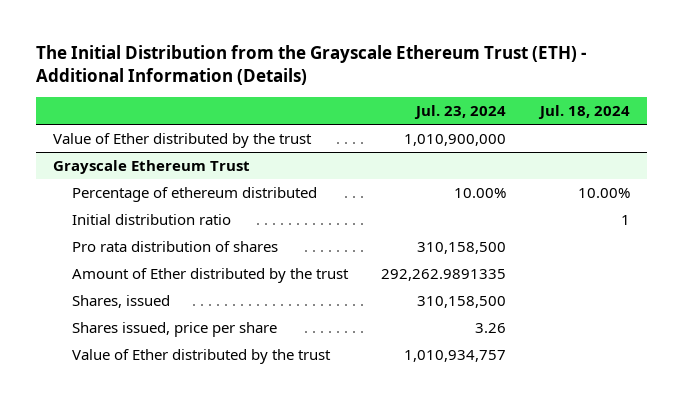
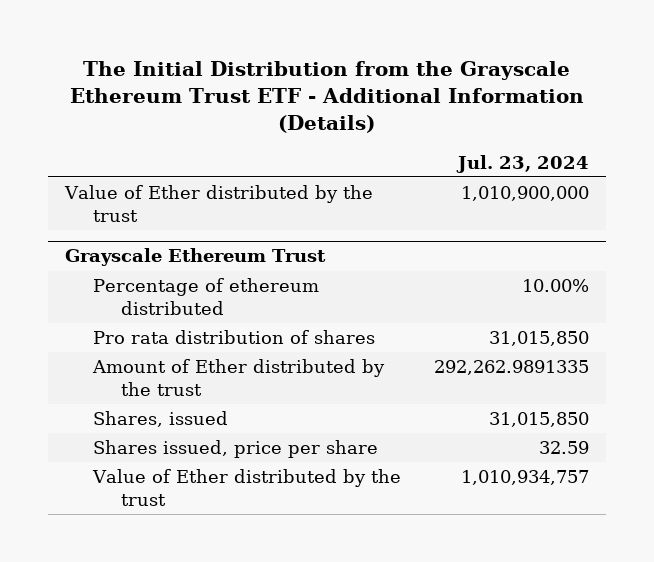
[35,44,586,85] The Initial Distribution from the Grayscale Ethereum Trust (ETH) - Additional Information (Details) -> [69,60,584,134] The Initial Distribution from the Grayscale Ethereum Trust ETF - Additional Information (Details)
[538,104,631,119] Jul. 18, 2024 -> none
[71,214,231,226] Initial distribution ratio -> none
[417,242,507,255] 310,158,500 -> [489,331,590,347] 31,015,850
[417,296,507,309] 310,158,500 -> [489,412,590,428] 31,015,850
[475,323,507,334] 3.26 -> [539,441,590,455] 32.59

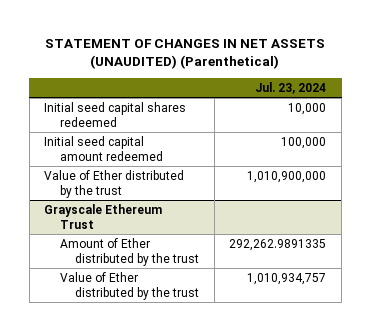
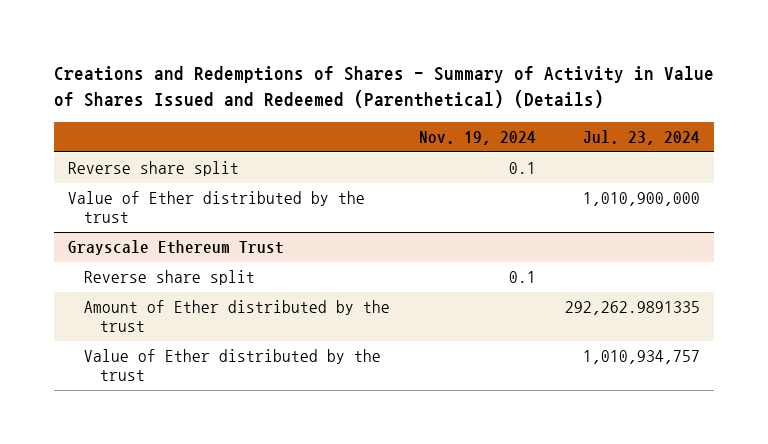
[45,38,326,69] STATEMENT OF CHANGES IN NET ASSETS (UNAUDITED) (Parenthetical) -> [53,66,714,109] Creations and Redemptions of Shares - Summary of Activity in Value of Shares Issued and Redeemed (Parenthetical) (Details)
none -> [418,131,536,146] Nov. 19, 2024
[44,101,187,127] Initial seed capital shares redeemed -> none
[44,135,163,161] Initial seed capital amount redeemed -> none
none -> [68,161,240,177] Reverse share split
none -> [84,270,256,286] Reverse share split

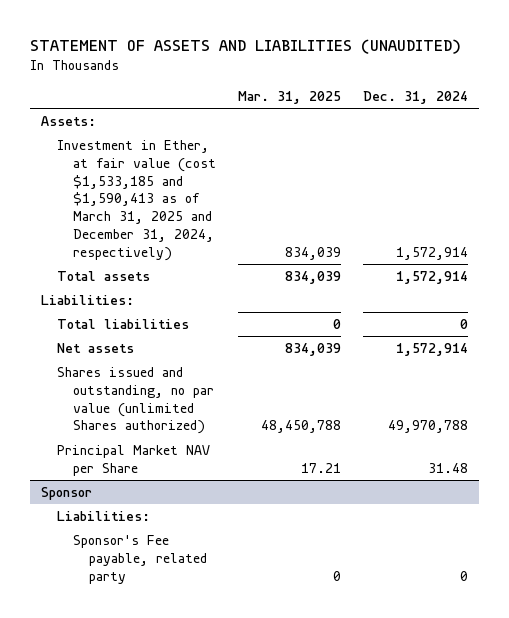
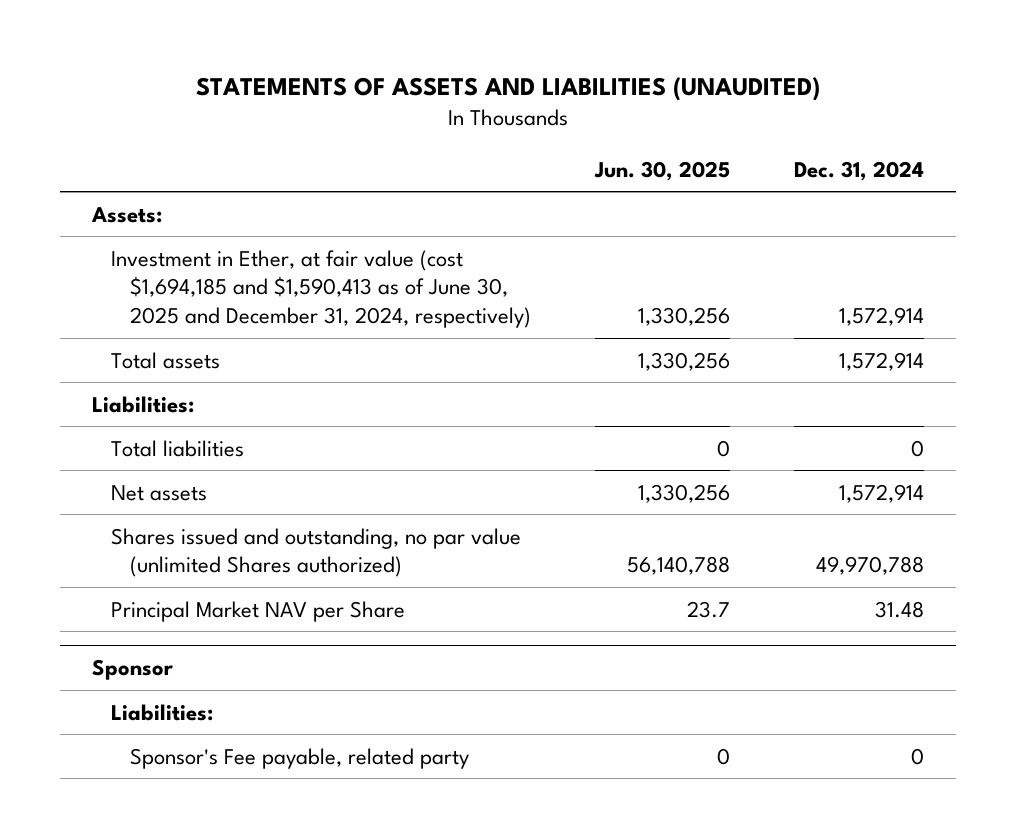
[29,39,461,55] STATEMENT OF ASSETS AND LIABILITIES (UNAUDITED) -> [195,76,820,101] STATEMENTS OF ASSETS AND LIABILITIES (UNAUDITED)
[237,90,341,104] Mar. 31, 2025 -> none
none -> [593,160,730,181] Jun. 30, 2025
[56,139,216,262] Investment in Ether, at fair value (cost $1,533,185 and $1,590,413 as of March 31, 2025 and December 31, 2024, respectively) -> [111,249,532,328] Investment in Ether, at fair value (cost $1,694,185 and $1,590,413 as of June 30, 2025 and December 31, 2024, respectively)

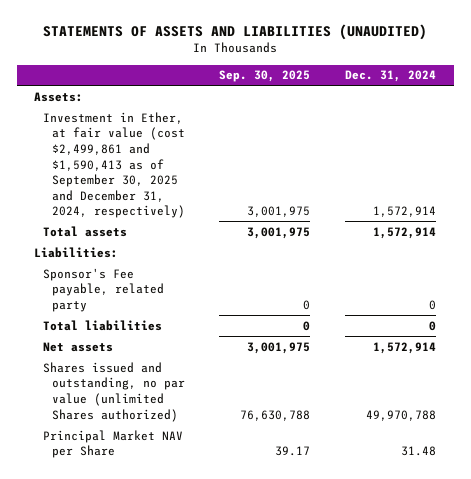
[593,160,730,181] Jun. 30, 2025 -> none
none -> [219,70,311,83] Sep. 30, 2025
[111,249,532,328] Investment in Ether, at fair value (cost $1,694,185 and $1,590,413 as of June 30, 2025 and December 31, 2024, respectively) -> [42,111,185,219] Investment in Ether, at fair value (cost $2,499,861 and $1,590,413 as of September 30, 2025 and December 31, 2024, respectively)
none -> [42,267,164,312] Sponsor's Fee payable, related party
[92,658,174,680] Sponsor -> none
[111,703,214,721] Liabilities: -> none
[130,747,470,769] Sponsor's Fee payable, related party -> none

